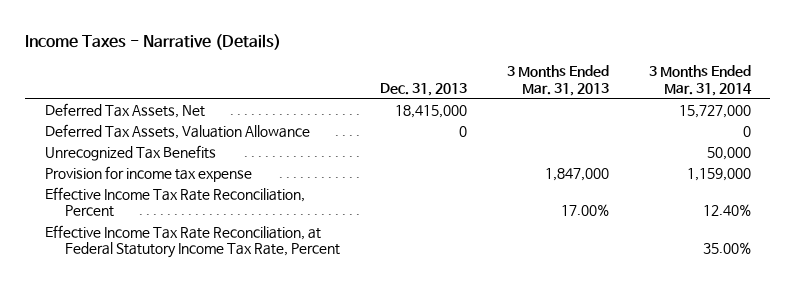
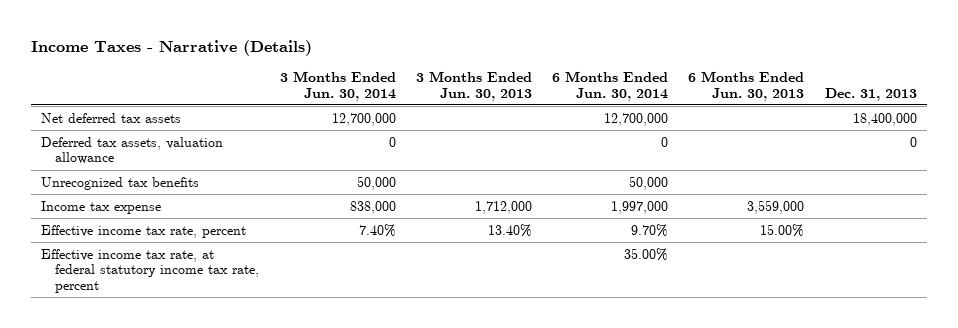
[506,65,609,96] 3 Months Ended Mar. 31, 2013 -> none
[648,65,752,96] 3 Months Ended Mar. 31, 2014 -> none
none -> [279,70,396,101] 3 Months Ended Jun. 30, 2014
none -> [415,70,532,101] 3 Months Ended Jun. 30, 2013
none -> [552,70,669,101] 6 Months Ended Jun. 30, 2014
none -> [688,70,805,101] 6 Months Ended Jun. 30, 2013
[45,102,206,118] Deferred Tax Assets, Net -> [41,112,182,123] Net deferred tax assets
[395,104,468,118] 18,415,000 -> [852,112,917,126] 18,400,000
[45,123,311,139] Deferred Tax Assets, Valuation Allowance -> [41,136,224,165] Deferred tax assets, valuation allowance
[45,144,217,161] Unrecognized Tax Benefits -> [41,176,200,190] Unrecognized tax benefits
[45,165,253,182] Provision for income tax expense -> [41,200,162,214] Income tax expense
[45,186,306,218] Effective Income Tax Rate Reconciliation, Percent -> [41,224,247,238] Effective income tax rate, percent
[45,224,341,259] Effective Income Tax Rate Reconciliation, at Federal Statutory Income Tax Rate, Percent -> [41,248,260,293] Effective income tax rate, at federal statutory income tax rate, percent

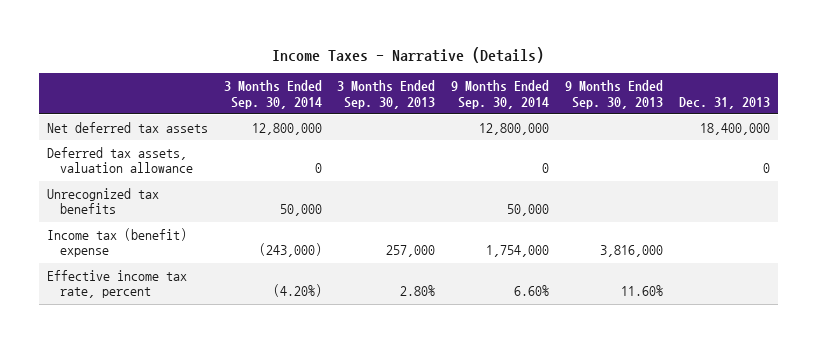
[279,70,396,101] 3 Months Ended Jun. 30, 2014 -> none
[415,70,532,101] 3 Months Ended Jun. 30, 2013 -> none
[552,70,669,101] 6 Months Ended Jun. 30, 2014 -> none
[688,70,805,101] 6 Months Ended Jun. 30, 2013 -> none
none -> [223,79,322,109] 3 Months Ended Sep. 30, 2014
none -> [337,79,436,109] 3 Months Ended Sep. 30, 2013
none -> [451,79,550,109] 9 Months Ended Sep. 30, 2014
none -> [564,79,663,109] 9 Months Ended Sep. 30, 2013
[41,200,162,214] Income tax expense -> [46,227,187,258] Income tax (benefit) expense
[41,248,260,293] Effective income tax rate, at federal statutory income tax rate, percent -> none

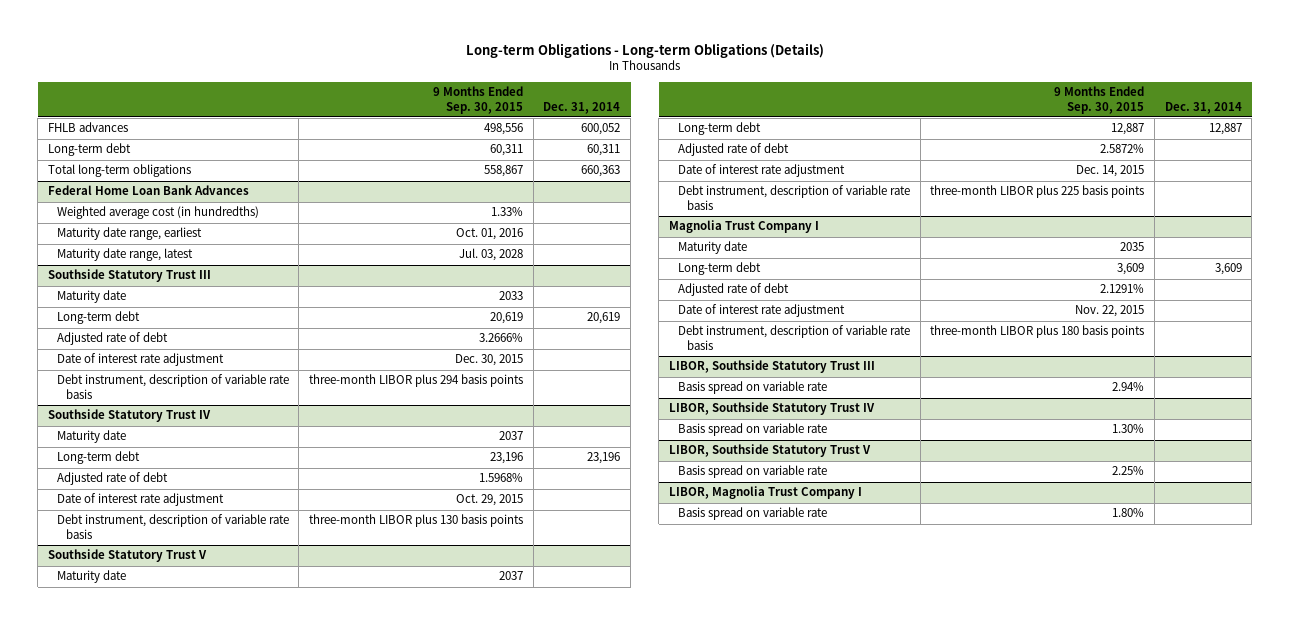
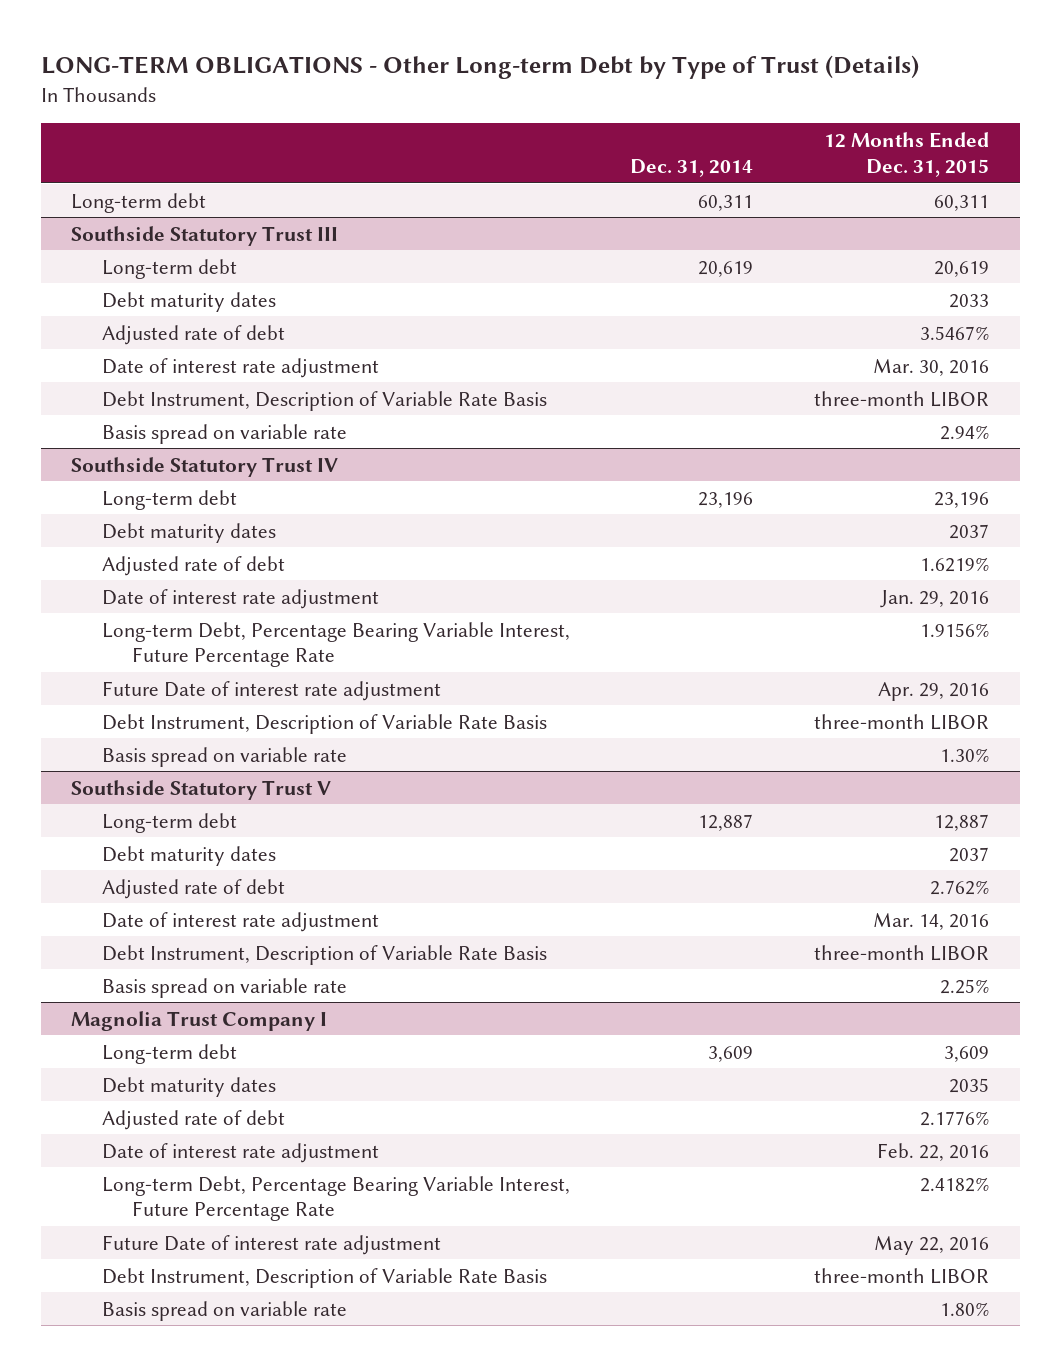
[465,43,824,59] Long-term Obligations - Long-term Obligations (Details) -> [40,55,919,80] LONG-TERM OBLIGATIONS - Other Long-term Debt by Type of Trust (Details)
[433,86,524,114] 9 Months Ended Sep. 30, 2015 -> none
none -> [824,131,990,177] 12 Months Ended Dec. 31, 2015
[47,122,128,133] FHLB advances -> none
[47,164,191,178] Total long-term obligations -> none
[47,185,249,196] Federal Home Loan Bank Advances -> none
[56,206,259,220] Weighted average cost (in hundredths) -> none
[56,227,202,241] Maturity date range, earliest -> none
[56,248,193,262] Maturity date range, latest -> none
[56,290,126,304] Maturity date -> none
none -> [101,291,276,312] Debt maturity dates
[56,374,289,399] Debt instrument, description of variable rate basis -> [101,390,547,411] Debt Instrument, Description of Variable Rate Basis
none -> [101,423,347,444] Basis spread on variable rate
[56,430,126,444] Maturity date -> none
none -> [101,522,276,543] Debt maturity dates
none -> [101,621,570,668] Long-term Debt, Percentage Bearing Variable Interest, Future Percentage Rate
none -> [101,680,441,701] Future Date of interest rate adjustment
[56,514,289,539] Debt instrument, description of variable rate basis -> [101,713,547,734] Debt Instrument, Description of Variable Rate Basis
none -> [101,746,347,767] Basis spread on variable rate
[56,570,126,584] Maturity date -> none
none -> [101,845,276,866] Debt maturity dates
[678,185,911,210] Debt instrument, description of variable rate basis -> [101,944,547,965] Debt Instrument, Description of Variable Rate Basis
none -> [101,977,347,998] Basis spread on variable rate
[678,241,748,255] Maturity date -> none
none -> [101,1076,276,1097] Debt maturity dates
[668,360,875,374] LIBOR, Southside Statutory Trust III -> none
[678,381,828,395] Basis spread on variable rate -> none
[668,402,875,416] LIBOR, Southside Statutory Trust IV -> none
[678,423,828,437] Basis spread on variable rate -> none
[668,444,871,458] LIBOR, Southside Statutory Trust V -> none
[678,465,828,479] Basis spread on variable rate -> none
[668,486,862,500] LIBOR, Magnolia Trust Company I -> none
[678,507,828,521] Basis spread on variable rate -> none
none -> [101,1175,570,1222] Long-term Debt, Percentage Bearing Variable Interest, Future Percentage Rate
none -> [101,1234,441,1255] Future Date of interest rate adjustment
[678,325,911,350] Debt instrument, description of variable rate basis -> [101,1267,547,1288] Debt Instrument, Description of Variable Rate Basis
none -> [101,1300,347,1321] Basis spread on variable rate

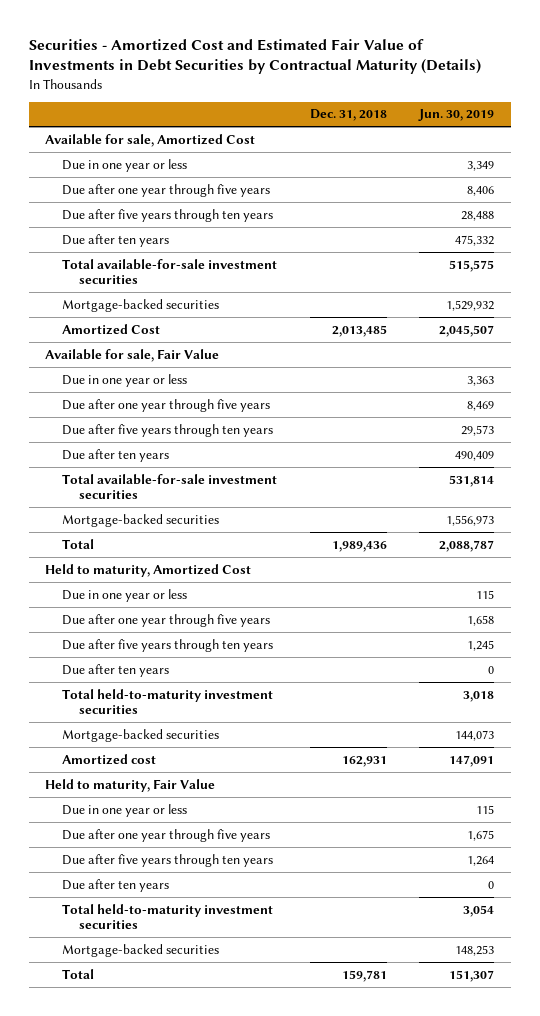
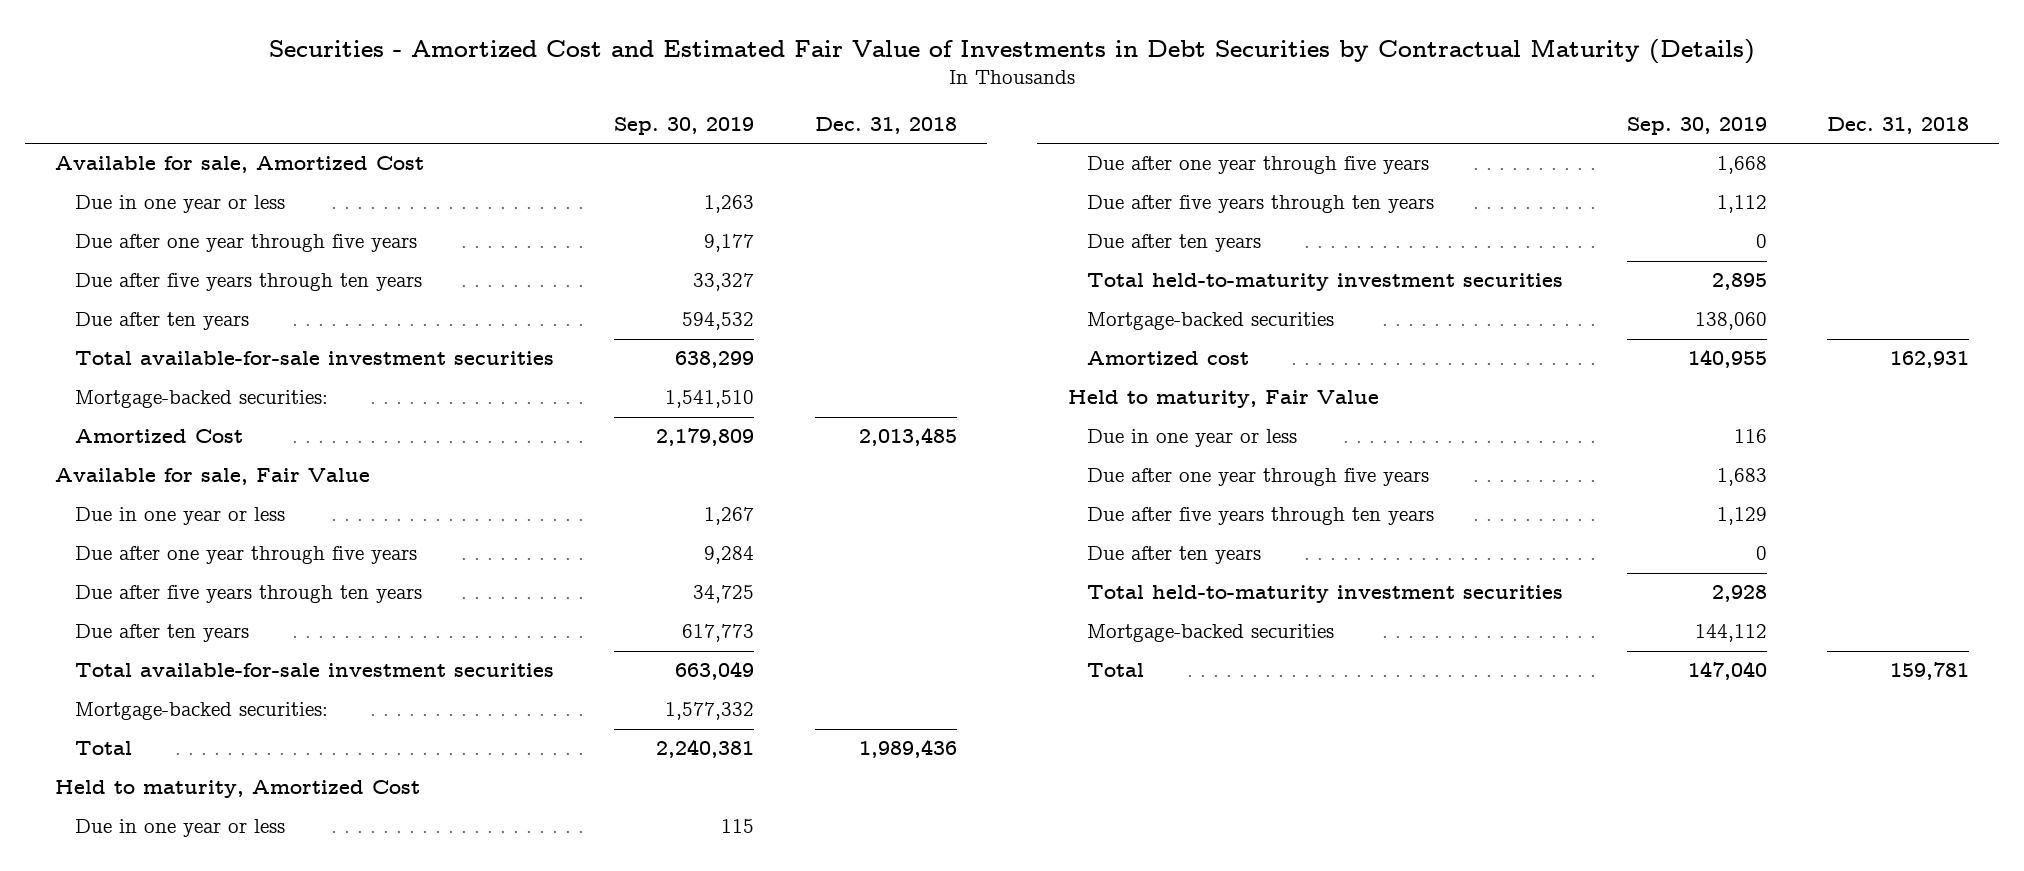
[418,109,495,122] Jun. 30, 2019 -> none
none -> [614,116,755,135] Sep. 30, 2019
[62,298,220,312] Mortgage-backed securities -> [75,390,329,409] Mortgage-backed securities:
[62,513,220,527] Mortgage-backed securities -> [75,702,329,721] Mortgage-backed securities:

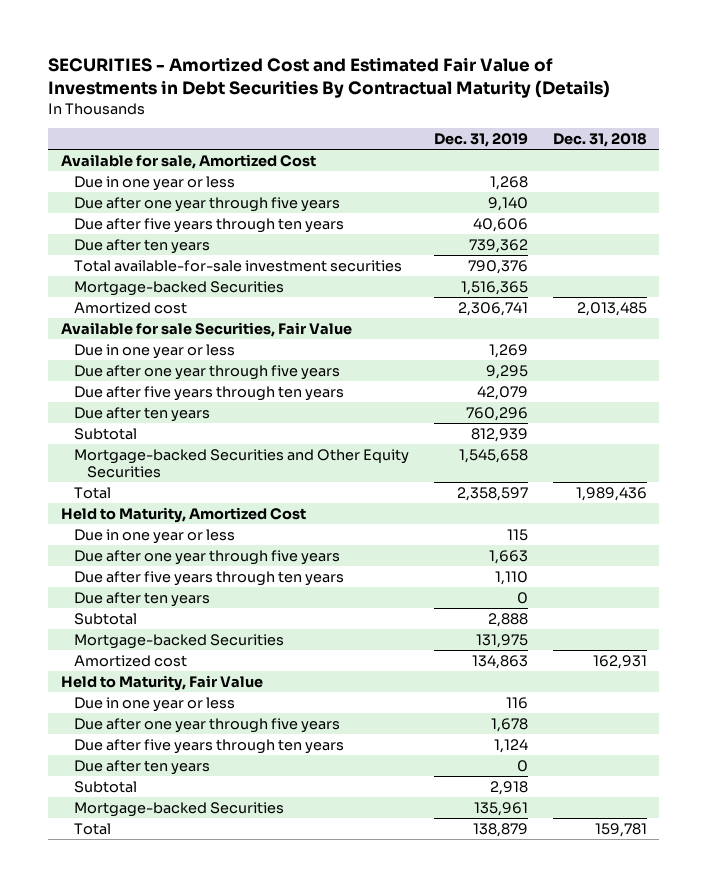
[269,38,1756,64] Securities - Amortized Cost and Estimated Fair Value of Investments in Debt Securities by Contractual Maturity (Details) -> [48,56,611,98] SECURITIES - Amortized Cost and Estimated Fair Value of Investments in Debt Securities By Contractual Maturity (Details)
[614,116,755,135] Sep. 30, 2019 -> none
none -> [433,133,528,148] Dec. 31, 2019
[75,390,329,409] Mortgage-backed securities: -> [73,280,284,296] Mortgage-backed Securities
[75,429,244,444] Amortized Cost -> [73,301,187,314] Amortized cost
[55,468,371,486] Available for sale, Fair Value -> [60,321,352,337] Available for sale Securities, Fair Value
[75,663,555,678] Total available-for-sale investment securities -> [73,427,137,440] Subtotal
[75,702,329,721] Mortgage-backed securities: -> [73,448,409,479] Mortgage-backed Securities and Other Equity Securities
[55,780,421,799] Held to maturity, Amortized Cost -> [60,506,306,523] Held to Maturity, Amortized Cost
[1087,273,1564,292] Total held-to-maturity investment securities -> [73,612,137,625] Subtotal
[1087,312,1335,331] Mortgage-backed securities -> [73,633,284,649] Mortgage-backed Securities
[1067,390,1379,409] Held to maturity, Fair Value -> [60,674,263,691] Held to Maturity, Fair Value
[1087,585,1564,604] Total held-to-maturity investment securities -> [73,780,137,793] Subtotal
[1087,624,1335,643] Mortgage-backed securities -> [73,801,284,817] Mortgage-backed Securities

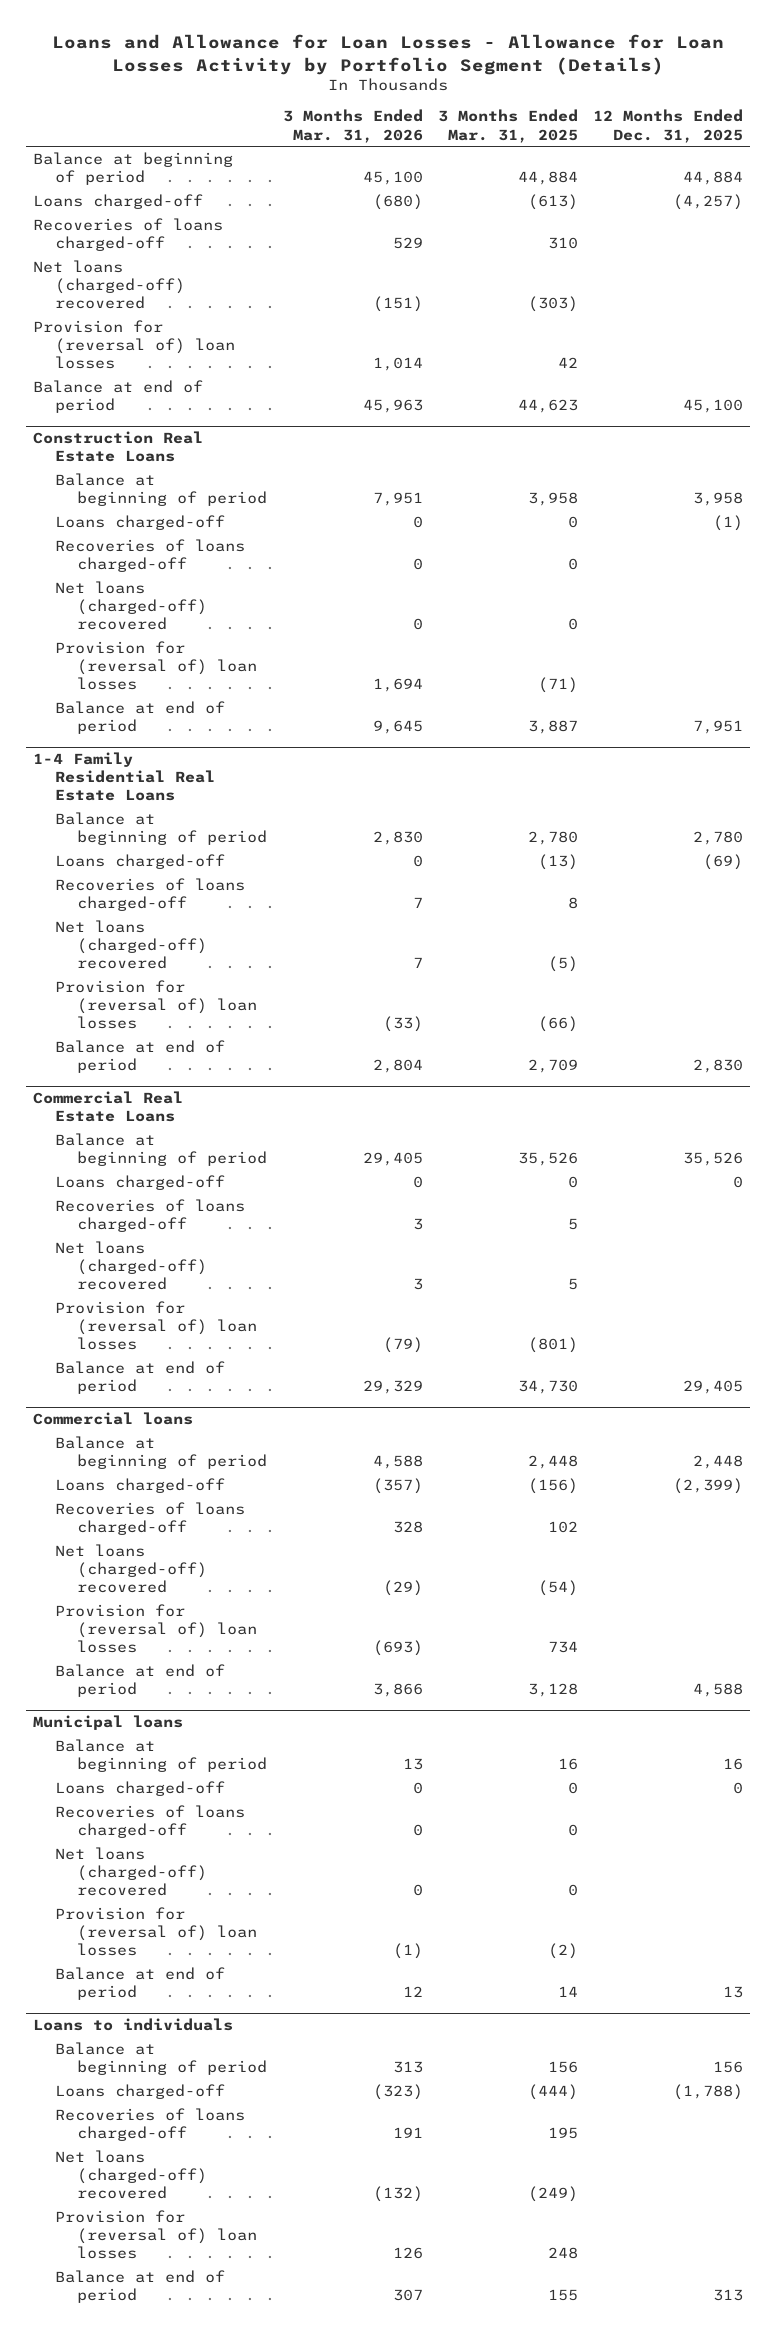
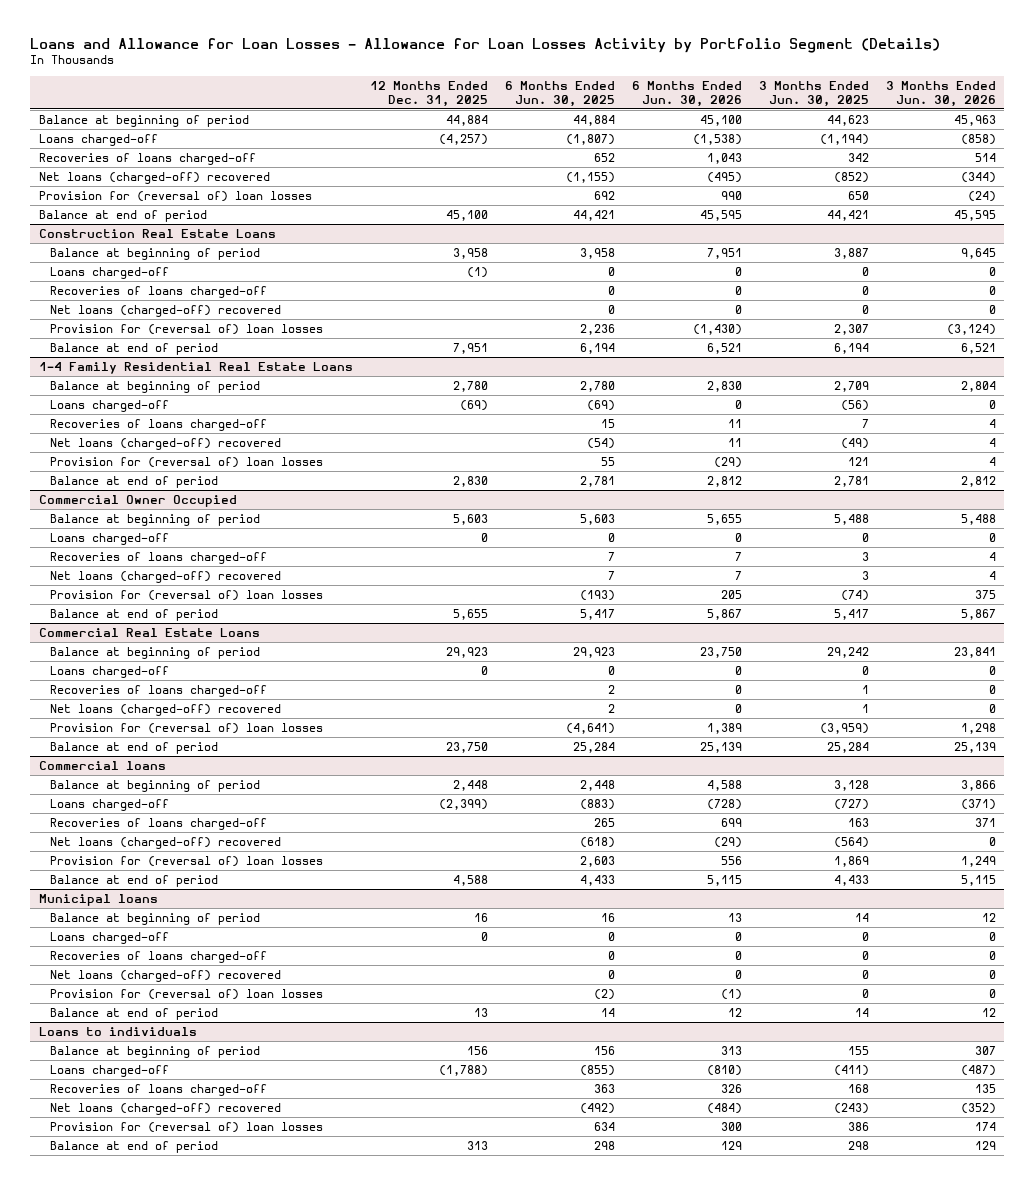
[282,109,423,143] 3 Months Ended Mar. 31, 2026 -> none
[437,109,578,143] 3 Months Ended Mar. 31, 2025 -> none
none -> [504,80,615,107] 6 Months Ended Jun. 30, 2025
none -> [631,80,742,107] 6 Months Ended Jun. 30, 2026
none -> [758,80,869,107] 3 Months Ended Jun. 30, 2025
none -> [885,80,996,107] 3 Months Ended Jun. 30, 2026
none -> [38,495,237,508] Commercial Owner Occupied
none -> [49,514,260,527] Balance at beginning of period
none -> [49,533,169,546] Loans charged-off
none -> [49,552,267,565] Recoveries of loans charged-off
none -> [49,571,281,584] Net loans (charged-off) recovered
none -> [49,590,323,602] Provision for (reversal of) loan losses
none -> [49,609,218,622] Balance at end of period
[682,1152,743,1167] 35,526 -> [445,647,488,659] 29,923
[682,1380,743,1395] 29,405 -> [445,742,488,754] 23,750

